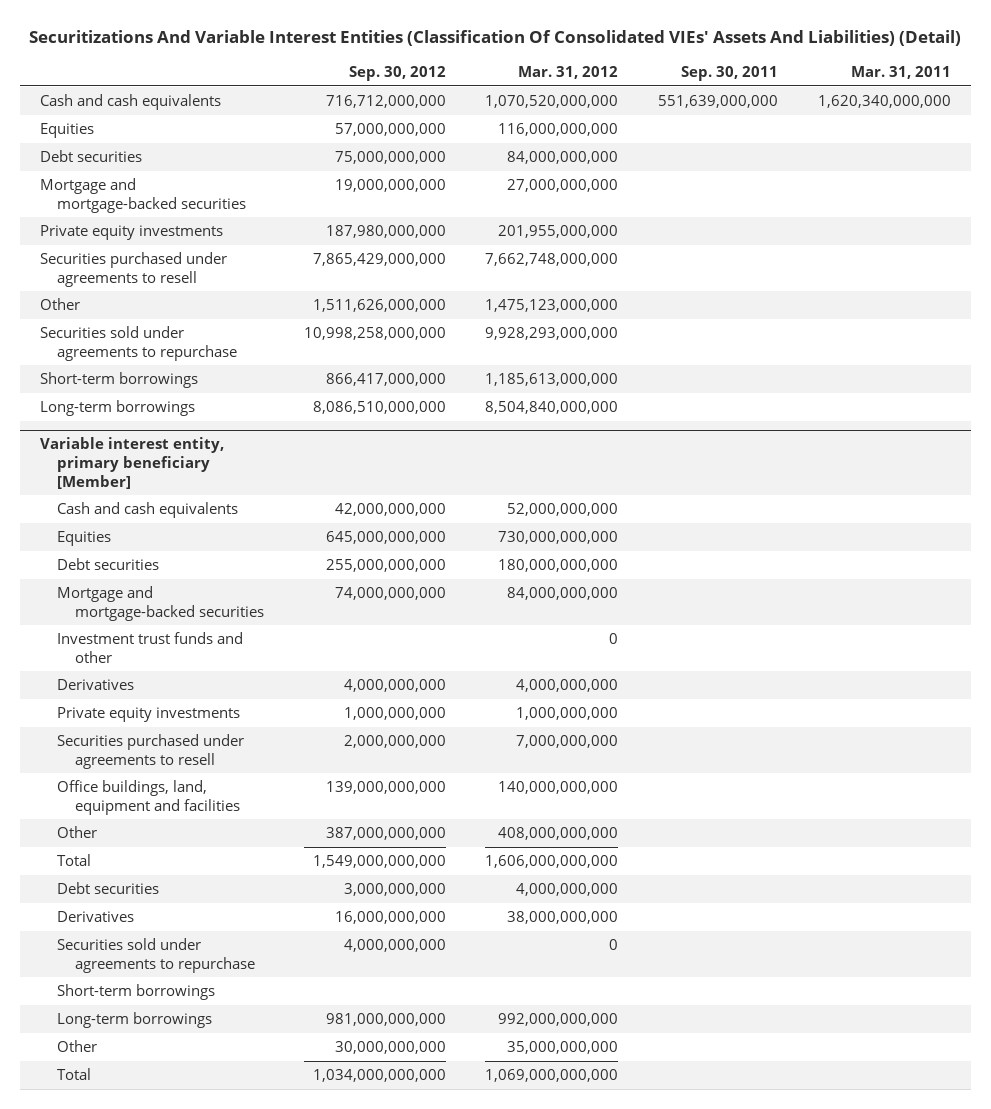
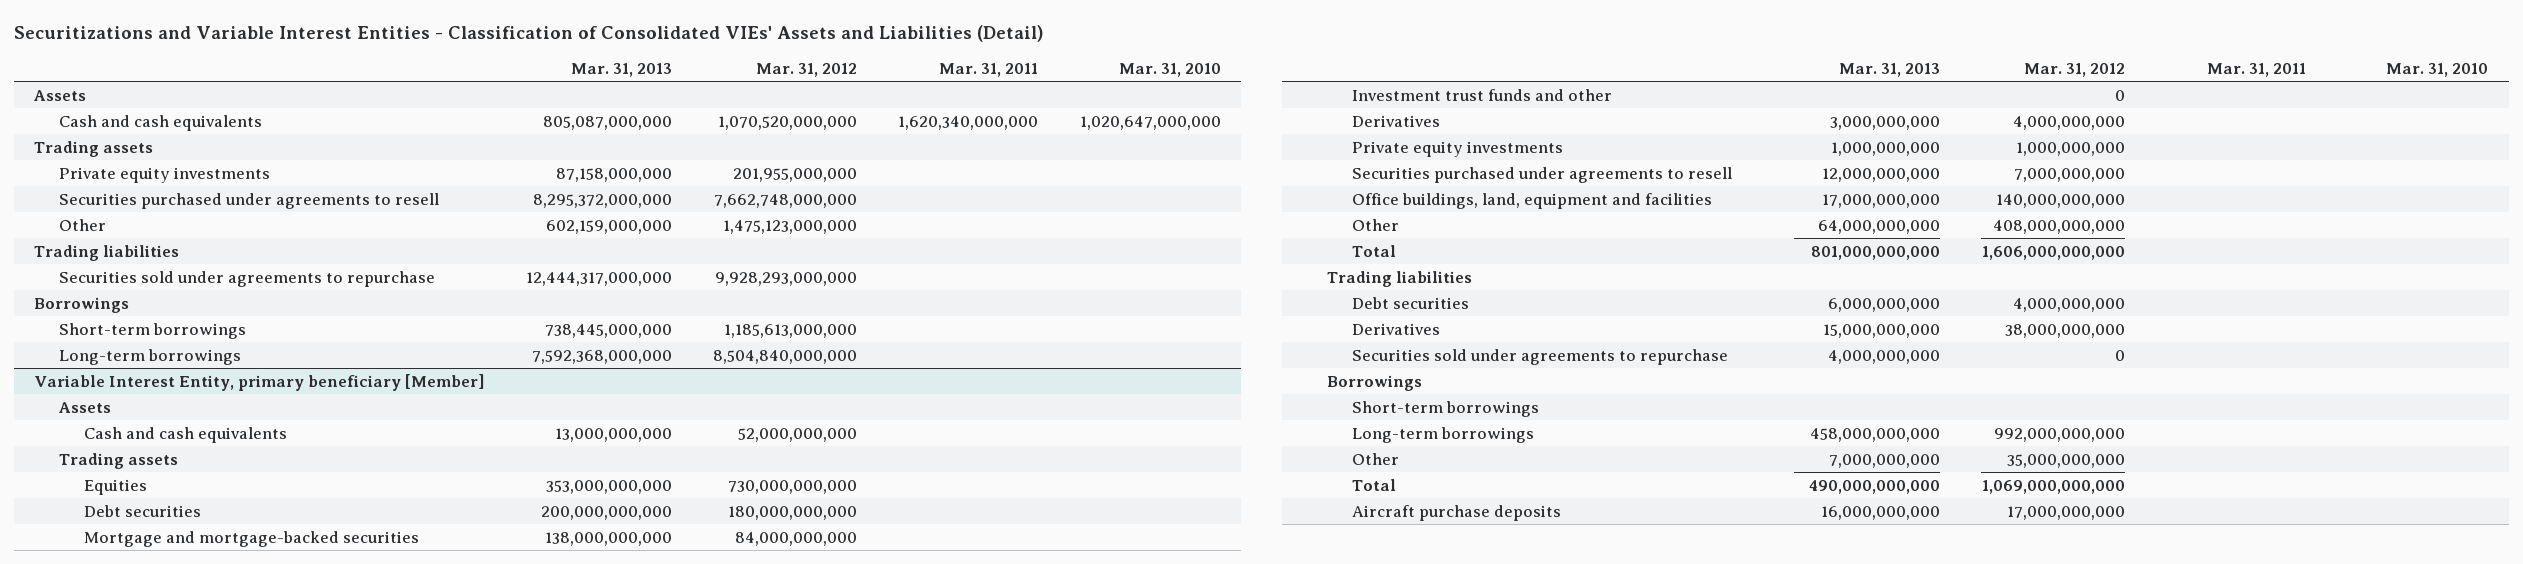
[29,30,962,47] Securitizations And Variable Interest Entities (Classification Of Consolidated VIEs' Assets And Liabilities) (Detail) -> [13,25,1044,43] Securitizations and Variable Interest Entities - Classification of Consolidated VIEs' Assets and Liabilities (Detail)
[348,66,446,82] Sep. 30, 2012 -> none
[681,66,779,82] Sep. 30, 2011 -> none
none -> [571,62,673,77] Mar. 31, 2013
none -> [1118,62,1221,77] Mar. 31, 2010
none -> [34,89,87,101] Assets
[39,123,94,139] Equities -> none
[39,150,142,163] Debt securities -> none
[39,178,247,213] Mortgage and mortgage-backed securities -> none
none -> [34,140,154,157] Trading assets
none -> [34,244,180,261] Trading liabilities
none -> [34,296,130,313] Borrowings
[39,437,224,489] Variable interest entity, primary beneficiary [Member] -> [34,373,486,391] Variable Interest Entity, primary beneficiary [Member]
none -> [59,401,112,413] Assets
none -> [59,452,179,469] Trading assets
none -> [1327,270,1473,287] Trading liabilities
none -> [1327,374,1423,391] Borrowings
none -> [1352,504,1562,521] Aircraft purchase deposits

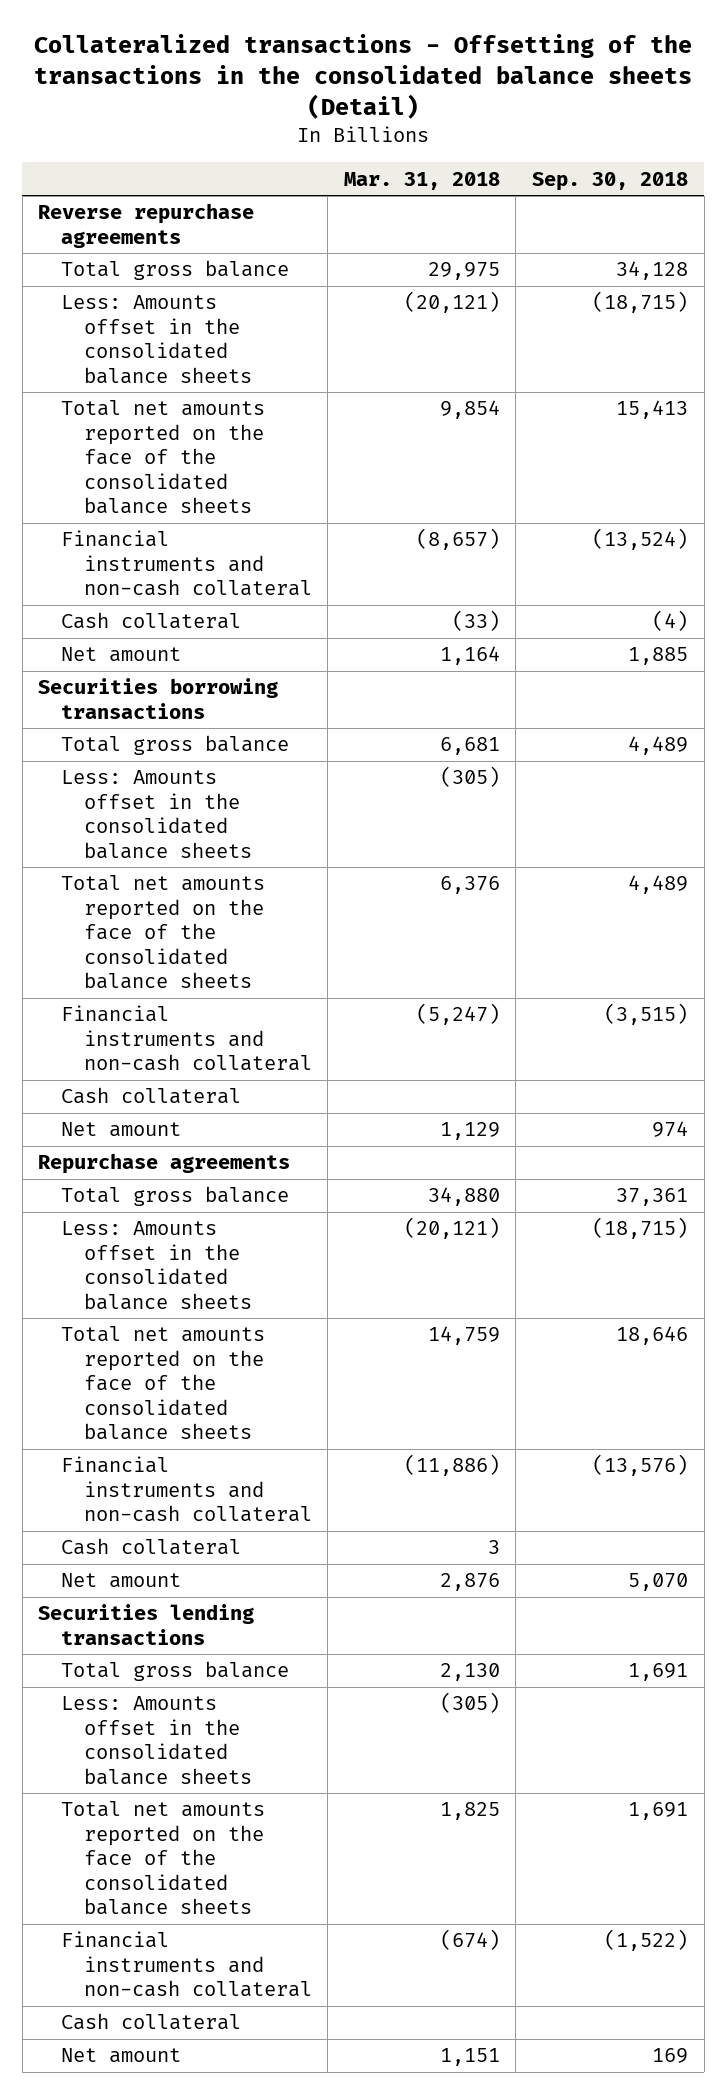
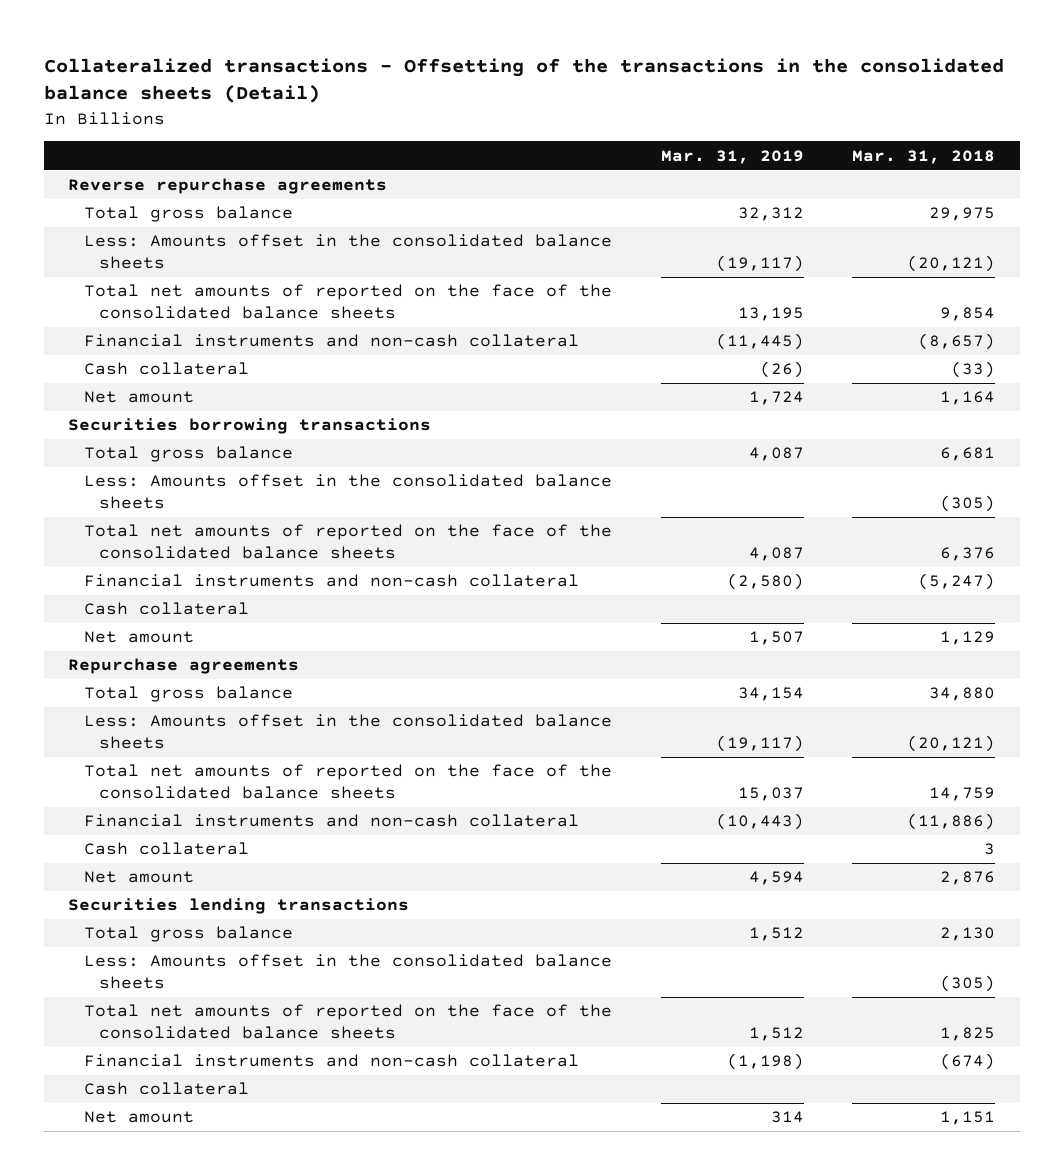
[532,171,689,191] Sep. 30, 2018 -> none
none -> [660,149,804,164] Mar. 31, 2019
[61,400,266,515] Total net amounts reported on the face of the consolidated balance sheets -> [83,284,612,320] Total net amounts of reported on the face of the consolidated balance sheets
[61,875,266,990] Total net amounts reported on the face of the consolidated balance sheets -> [83,524,612,560] Total net amounts of reported on the face of the consolidated balance sheets
[61,1326,266,1441] Total net amounts reported on the face of the consolidated balance sheets -> [83,764,612,800] Total net amounts of reported on the face of the consolidated balance sheets
[61,1801,266,1916] Total net amounts reported on the face of the consolidated balance sheets -> [83,1004,612,1040] Total net amounts of reported on the face of the consolidated balance sheets

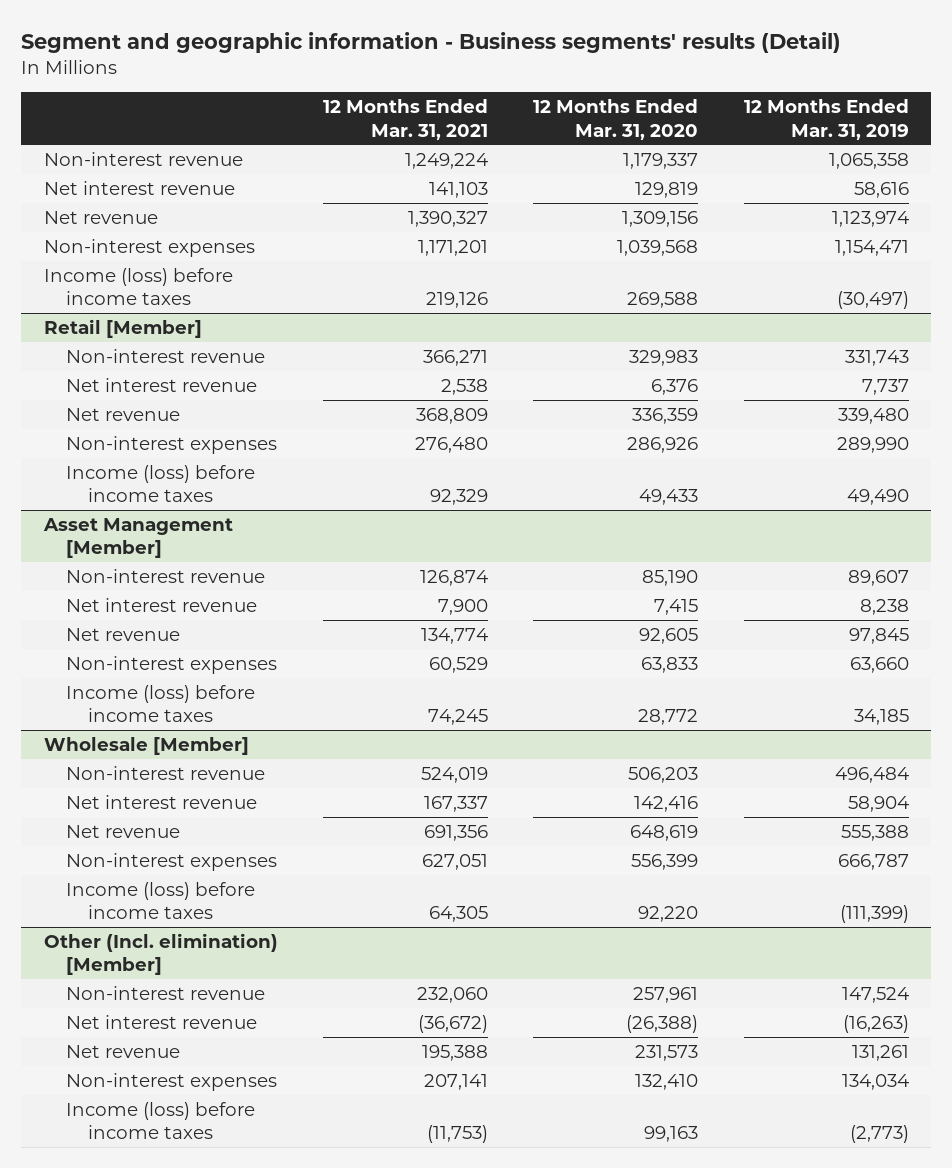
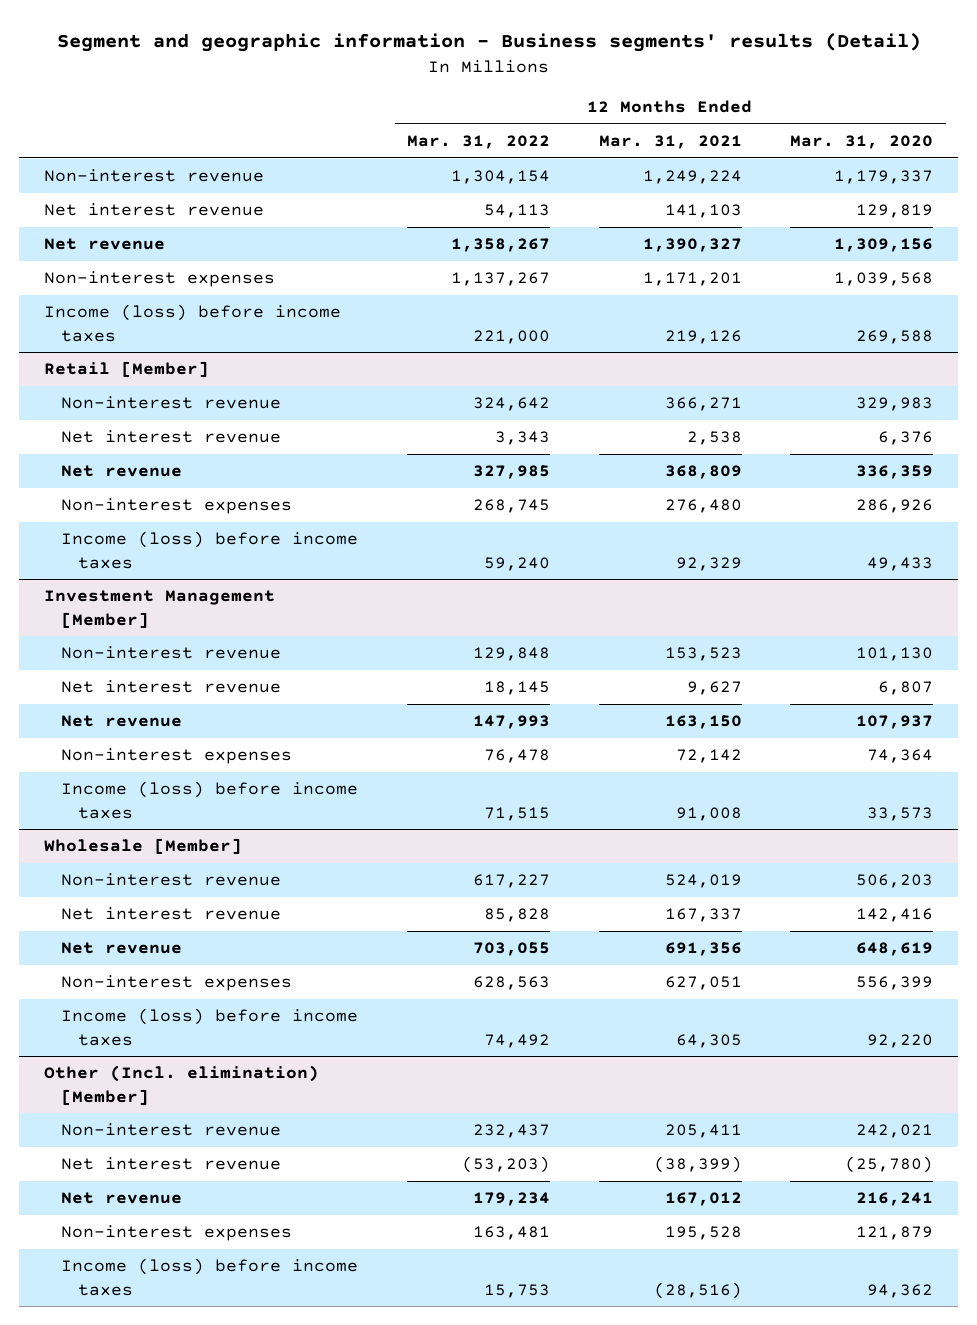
[743,98,909,140] 12 Months Ended Mar. 31, 2019 -> none
none -> [406,135,550,150] Mar. 31, 2022
[42,517,233,559] Asset Management [Member] -> [43,590,275,628] Investment Management [Member]
[419,569,488,586] 126,874 -> [664,647,742,662] 153,523
[642,569,699,586] 85,190 -> [856,647,934,662] 101,130
[437,598,488,615] 7,900 -> [686,681,742,696] 9,627
[654,598,699,615] 7,415 -> [878,681,934,696] 6,807
[420,627,488,644] 134,774 -> [664,715,742,730] 163,150
[639,627,699,644] 92,605 -> [856,715,934,730] 107,937
[428,656,488,673] 60,529 -> [675,749,742,764] 72,142
[641,656,699,673] 63,833 -> [867,749,934,764] 74,364
[427,709,488,726] 74,245 -> [675,806,742,821] 91,008
[638,709,699,726] 28,772 -> [867,806,934,821] 33,573
[416,986,488,1003] 232,060 -> [664,1124,742,1139] 205,411
[633,986,699,1003] 257,961 -> [856,1124,934,1139] 242,021
[417,1014,488,1033] (36,672) -> [653,1156,742,1174] (38,399)
[626,1014,699,1033] (26,388) -> [845,1156,934,1174] (25,780)
[421,1044,488,1061] 195,388 -> [664,1192,742,1207] 167,012
[635,1044,699,1061] 231,573 -> [856,1192,934,1207] 216,241
[423,1073,488,1090] 207,141 -> [664,1226,742,1241] 195,528
[635,1073,699,1090] 132,410 -> [856,1226,934,1241] 121,879
[426,1125,488,1144] (11,753) -> [653,1281,742,1299] (28,516)
[644,1126,699,1143] 99,163 -> [867,1283,934,1298] 94,362

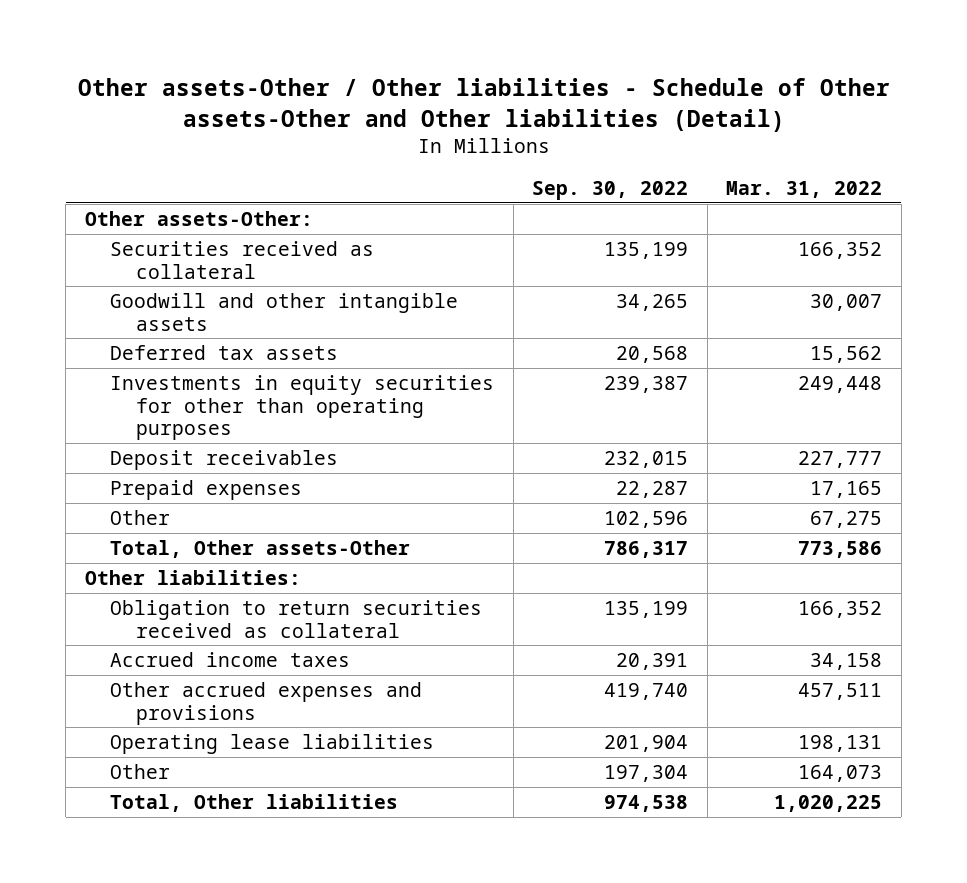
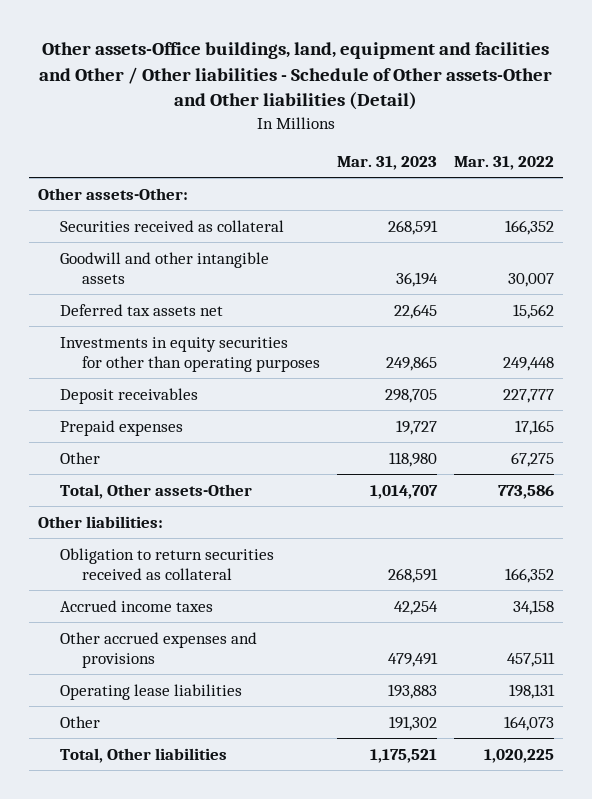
[77,78,890,132] Other assets-Other / Other liabilities - Schedule of Other assets-Other and Other liabilities (Detail) -> [39,41,553,111] Other assets-Office buildings, land, equipment and facilities and Other / Other liabilities - Schedule of Other assets-Other and Other liabilities (Detail)
[532,180,689,200] Sep. 30, 2022 -> none
none -> [336,155,437,170] Mar. 31, 2023
[110,344,339,360] Deferred tax assets -> [59,303,223,316] Deferred tax assets net

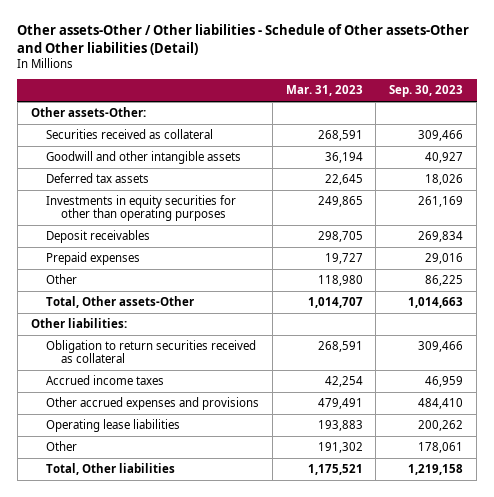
[39,41,553,111] Other assets-Office buildings, land, equipment and facilities and Other / Other liabilities - Schedule of Other assets-Other and Other liabilities (Detail) -> [17,24,470,55] Other assets-Other / Other liabilities - Schedule of Other assets-Other and Other liabilities (Detail)
[454,155,555,170] Mar. 31, 2022 -> none
none -> [389,85,464,98] Sep. 30, 2023
[59,303,223,316] Deferred tax assets net -> [45,172,149,183] Deferred tax assets

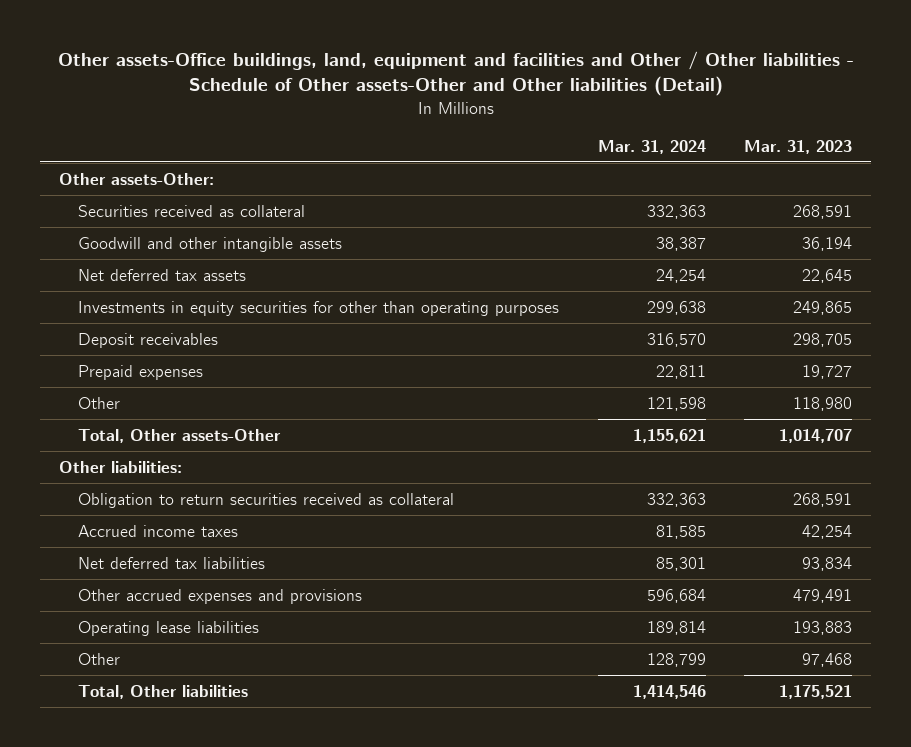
[17,24,470,55] Other assets-Other / Other liabilities - Schedule of Other assets-Other and Other liabilities (Detail) -> [57,50,854,97] Other assets-Office buildings, land, equipment and facilities and Other / Other liabilities - Schedule of Other assets-Other and Other liabilities (Detail)
[389,85,464,98] Sep. 30, 2023 -> none
none -> [597,139,706,154] Mar. 31, 2024
[45,172,149,183] Deferred tax assets -> [78,268,247,281] Net deferred tax assets
none -> [78,556,266,569] Net deferred tax liabilities
[317,441,363,453] 191,302 -> [802,652,853,667] 97,468

